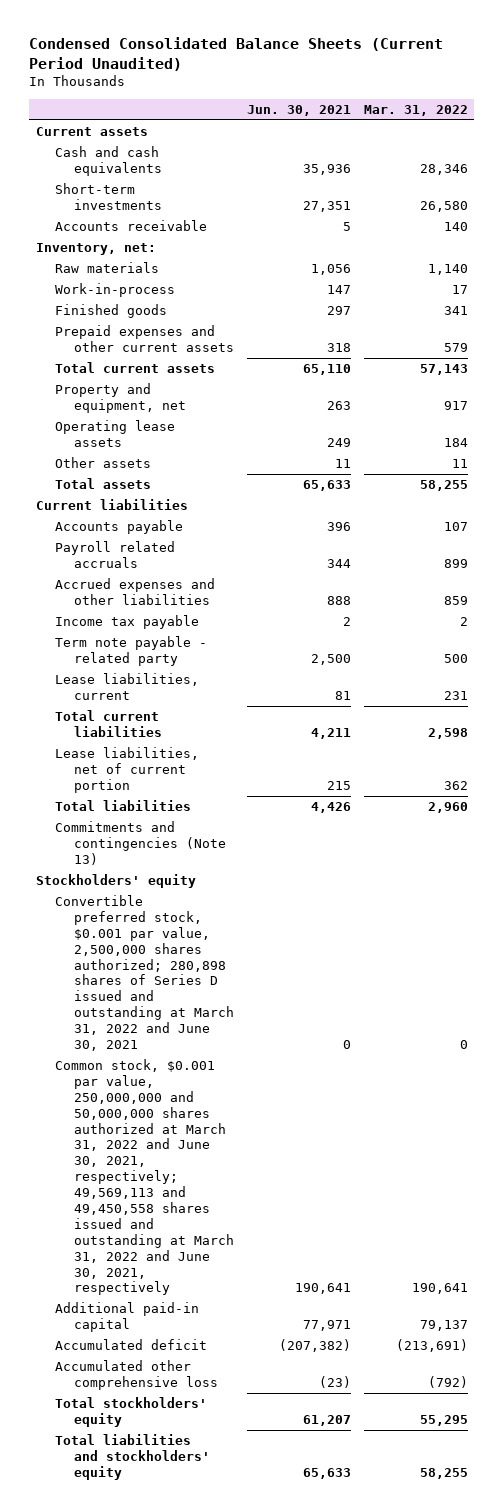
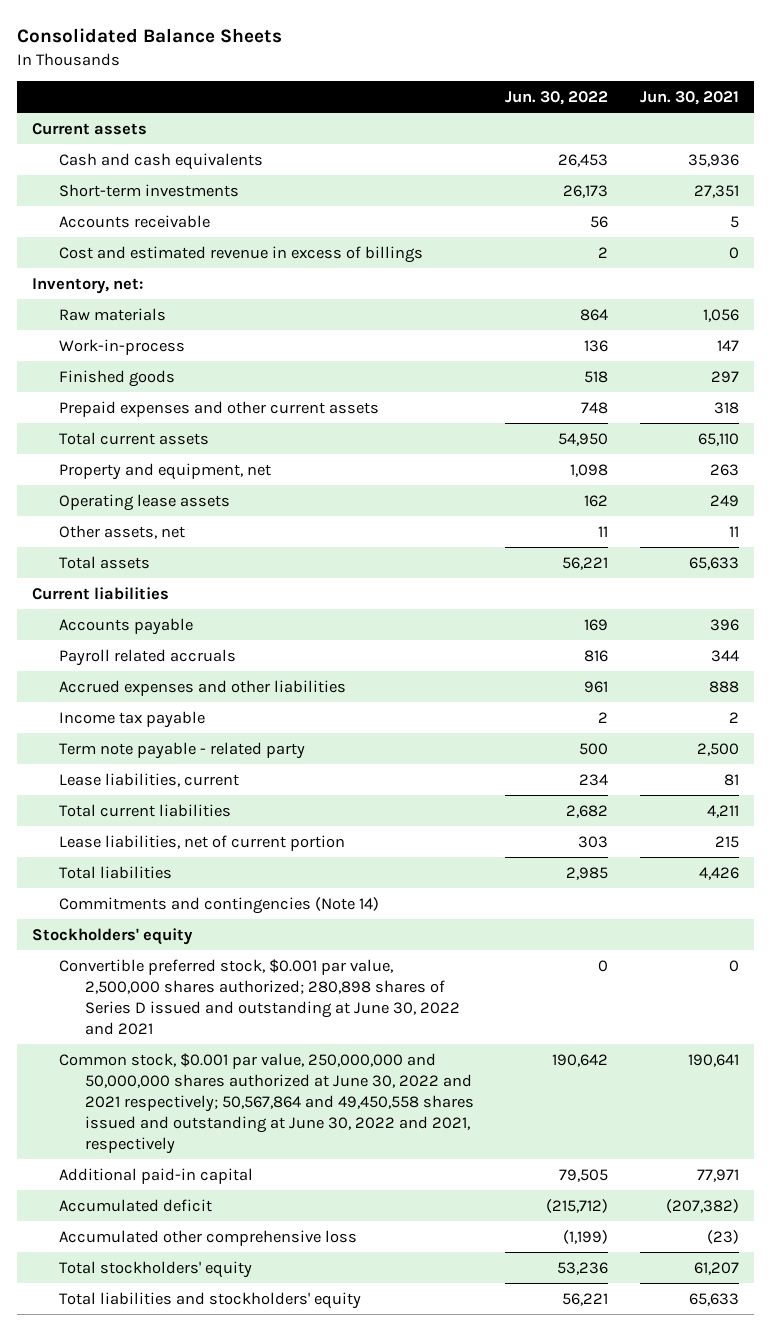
[29,36,444,71] Condensed Consolidated Balance Sheets (Current Period Unaudited) -> [16,28,282,44] Consolidated Balance Sheets
[363,105,468,117] Mar. 31, 2022 -> none
none -> [505,91,609,106] Jun. 30, 2022
none -> [58,245,423,263] Cost and estimated revenue in excess of billings
[54,457,151,469] Other assets -> [58,524,185,539] Other assets, net
[54,821,226,865] Commitments and contingencies (Note 13) -> [58,896,379,914] Commitments and contingencies (Note 14)
[54,895,234,1051] Convertible preferred stock, $0.001 par value, 2,500,000 shares authorized; 280,898 shares of Series D issued and outstanding at March 31, 2022 and June 30, 2021 -> [58,958,460,1035] Convertible preferred stock, $0.001 par value, 2,500,000 shares authorized; 280,898 shares of Series D issued and outstanding at June 30, 2022 and 2021
[54,1059,234,1296] Common stock, $0.001 par value, 250,000,000 and 50,000,000 shares authorized at March 31, 2022 and June 30, 2021, respectively; 49,569,113 and 49,450,558 shares issued and outstanding at March 31, 2022 and June 30, 2021, respectively -> [58,1052,474,1154] Common stock, $0.001 par value, 250,000,000 and 50,000,000 shares authorized at June 30, 2022 and 2021 respectively; 50,567,864 and 49,450,558 shares issued and outstanding at June 30, 2022 and 2021, respectively

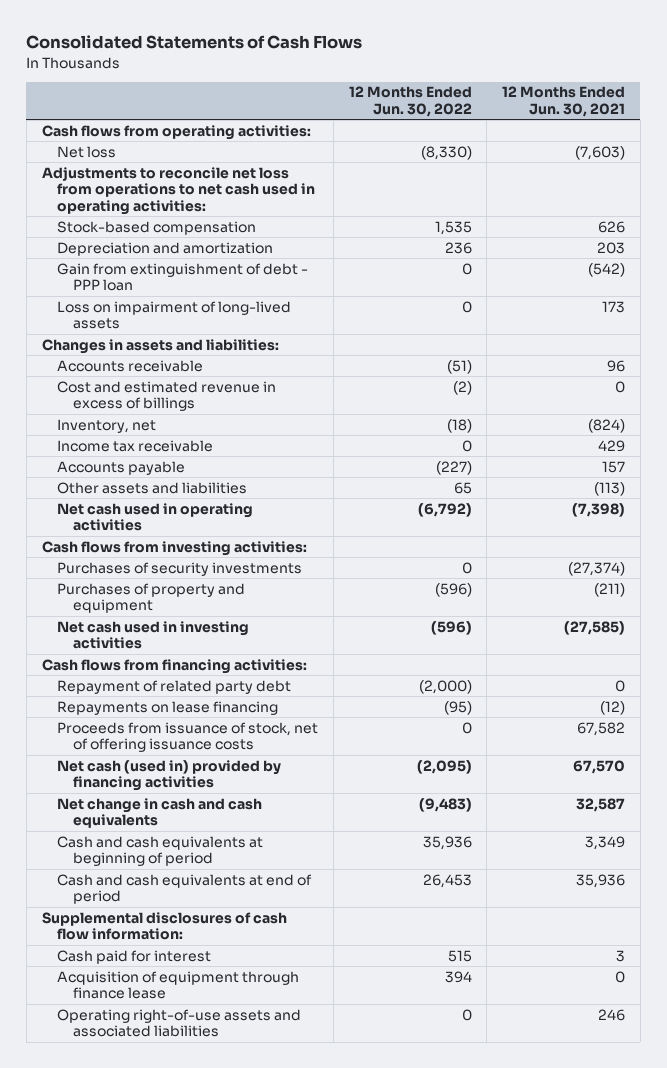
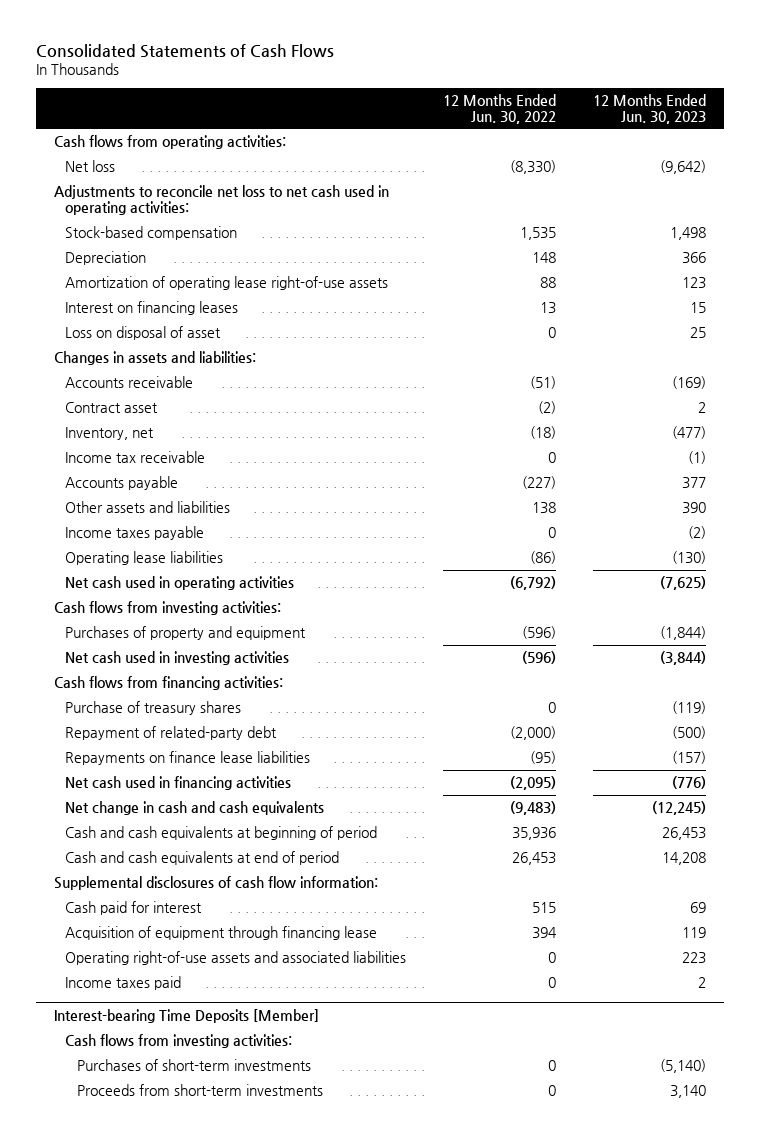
[502,86,626,118] 12 Months Ended Jun. 30, 2021 -> none
none -> [592,93,706,124] 12 Months Ended Jun. 30, 2023
[41,166,316,215] Adjustments to reconcile net loss from operations to net cash used in operating activities: -> [54,184,390,215] Adjustments to reconcile net loss to net cash used in operating activities:
[57,241,274,256] Depreciation and amortization -> none
[57,262,309,292] Gain from extinguishment of debt - PPP loan -> none
none -> [65,250,147,265] Depreciation
none -> [65,275,389,290] Amortization of operating lease right-of-use assets
none -> [65,300,239,315] Interest on financing leases
[57,300,292,330] Loss on impairment of long-lived assets -> [65,325,222,340] Loss on disposal of asset
[57,380,277,412] Cost and estimated revenue in excess of billings -> [65,401,159,413] Contract asset
[453,481,472,494] 65 -> [532,501,557,514] 138
none -> [65,525,205,540] Income taxes payable
none -> [65,550,224,565] Operating lease liabilities
[57,561,303,576] Purchases of security investments -> none
[57,721,319,753] Proceeds from issuance of stock, net of offering issuance costs -> none
none -> [65,700,242,715] Purchase of treasury shares
[57,679,292,694] Repayment of related party debt -> [65,725,278,740] Repayment of related-party debt
[57,700,279,715] Repayments on lease financing -> [65,750,311,765] Repayments on finance lease liabilities
[57,759,282,792] Net cash (used in) provided by financing activities -> [65,775,292,790] Net cash used in financing activities
[57,970,300,1000] Acquisition of equipment through finance lease -> [65,925,378,940] Acquisition of equipment through financing lease
none -> [65,975,182,990] Income taxes paid
none -> [54,1008,320,1023] Interest-bearing Time Deposits [Member]
none -> [65,1033,293,1048] Cash flows from investing activities:
none -> [76,1058,311,1071] Purchases of short-term investments
none -> [76,1083,323,1096] Proceeds from short-term investments

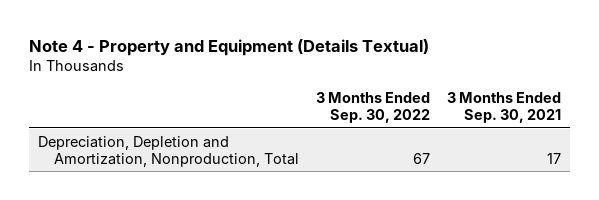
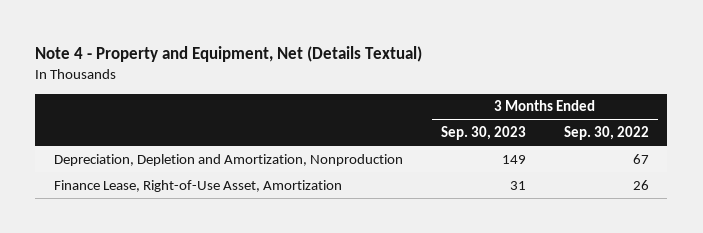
[29,38,430,56] Note 4 - Property and Equipment (Details Textual) -> [35,45,423,62] Note 4 - Property and Equipment, Net (Details Textual)
[447,92,562,124] 3 Months Ended Sep. 30, 2021 -> none
none -> [440,126,526,141] Sep. 30, 2023
[38,135,299,167] Depreciation, Depletion and Amortization, Nonproduction, Total -> [54,153,404,166] Depreciation, Depletion and Amortization, Nonproduction
none -> [54,179,343,192] Finance Lease, Right-of-Use Asset, Amortization

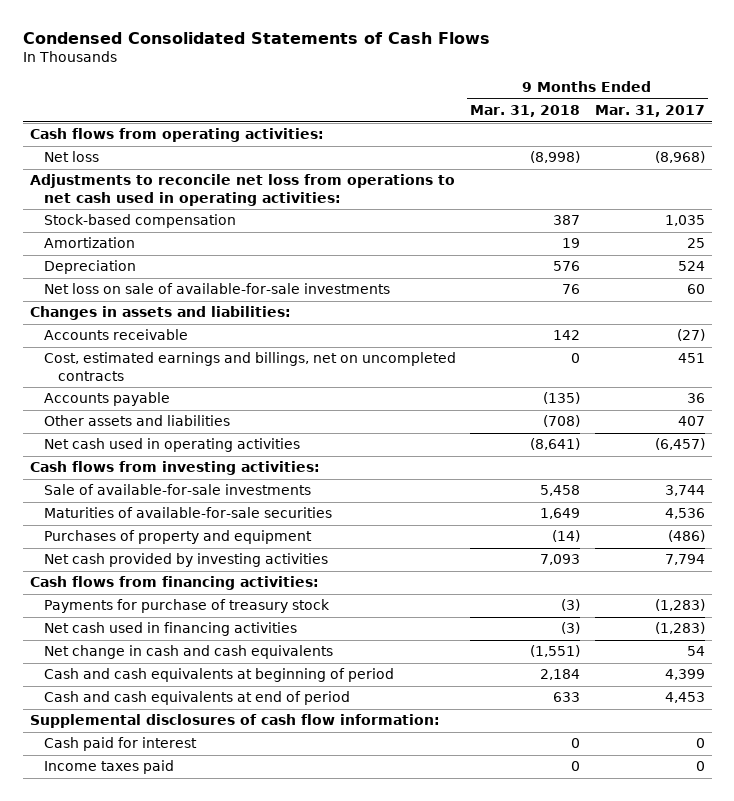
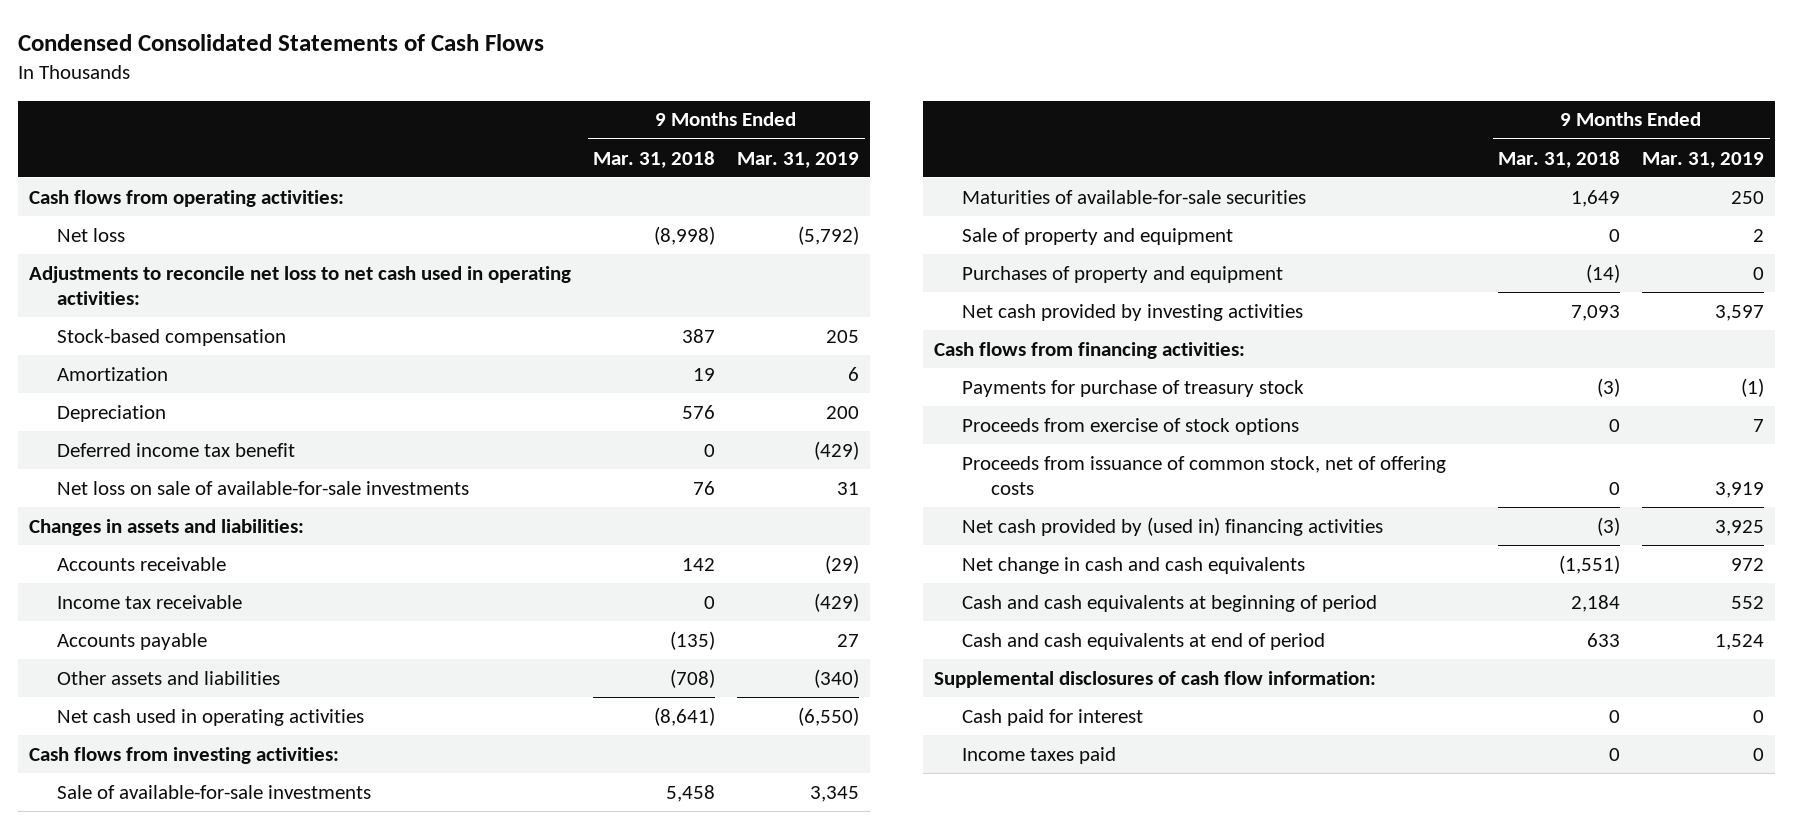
[594,105,705,118] Mar. 31, 2017 -> none
none -> [737,151,860,168] Mar. 31, 2019
[29,174,455,206] Adjustments to reconcile net loss from operations to net cash used in operating activities: -> [29,265,572,305] Adjustments to reconcile net loss to net cash used in operating activities:
none -> [57,442,296,457] Deferred income tax benefit
[43,352,456,381] Cost, estimated earnings and billings, net on uncompleted contracts -> none
none -> [57,594,243,609] Income tax receivable
none -> [962,227,1234,245] Sale of property and equipment
none -> [962,417,1300,435] Proceeds from exercise of stock options
none -> [962,455,1447,495] Proceeds from issuance of common stock, net of offering costs
[43,622,297,637] Net cash used in financing activities -> [962,516,1384,536] Net cash provided by (used in) financing activities

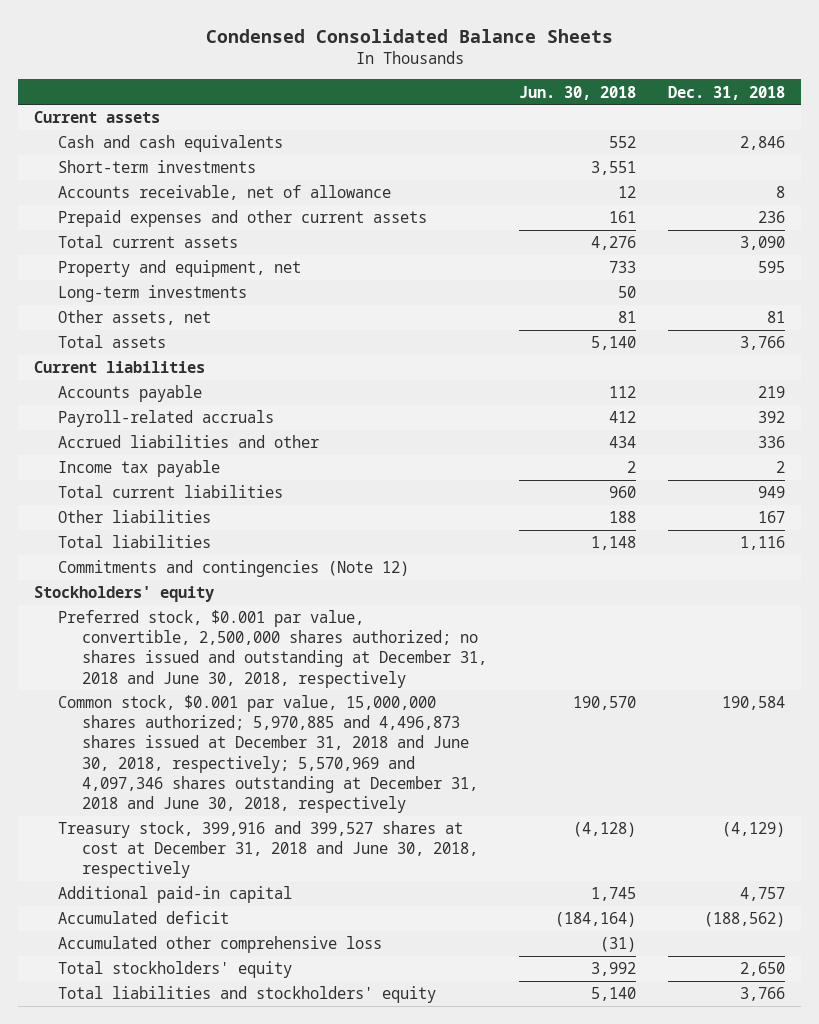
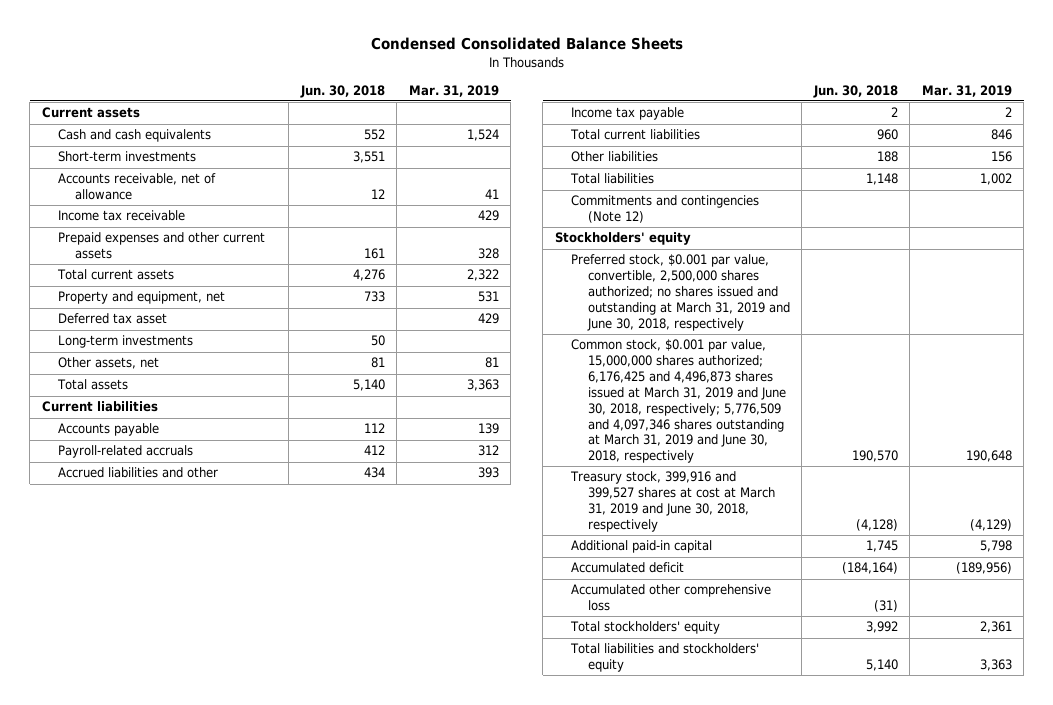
[667,85,785,100] Dec. 31, 2018 -> none
none -> [408,84,499,97] Mar. 31, 2019
none -> [58,210,186,222] Income tax receivable
none -> [58,313,168,325] Deferred tax asset
[58,610,488,688] Preferred stock, $0.001 par value, convertible, 2,500,000 shares authorized; no shares issued and outstanding at December 31, 2018 and June 30, 2018, respectively -> [571,254,790,331] Preferred stock, $0.001 par value, convertible, 2,500,000 shares authorized; no shares issued and outstanding at March 31, 2019 and June 30, 2018, respectively
[58,695,479,814] Common stock, $0.001 par value, 15,000,000 shares authorized; 5,970,885 and 4,496,873 shares issued at December 31, 2018 and June 30, 2018, respectively; 5,570,969 and 4,097,346 shares outstanding at December 31, 2018 and June 30, 2018, respectively -> [571,339,786,464] Common stock, $0.001 par value, 15,000,000 shares authorized; 6,176,425 and 4,496,873 shares issued at March 31, 2019 and June 30, 2018, respectively; 5,776,509 and 4,097,346 shares outstanding at March 31, 2019 and June 30, 2018, respectively
[58,821,479,879] Treasury stock, 399,916 and 399,527 shares at cost at December 31, 2018 and June 30, 2018, respectively -> [570,471,775,532] Treasury stock, 399,916 and 399,527 shares at cost at March 31, 2019 and June 30, 2018, respectively

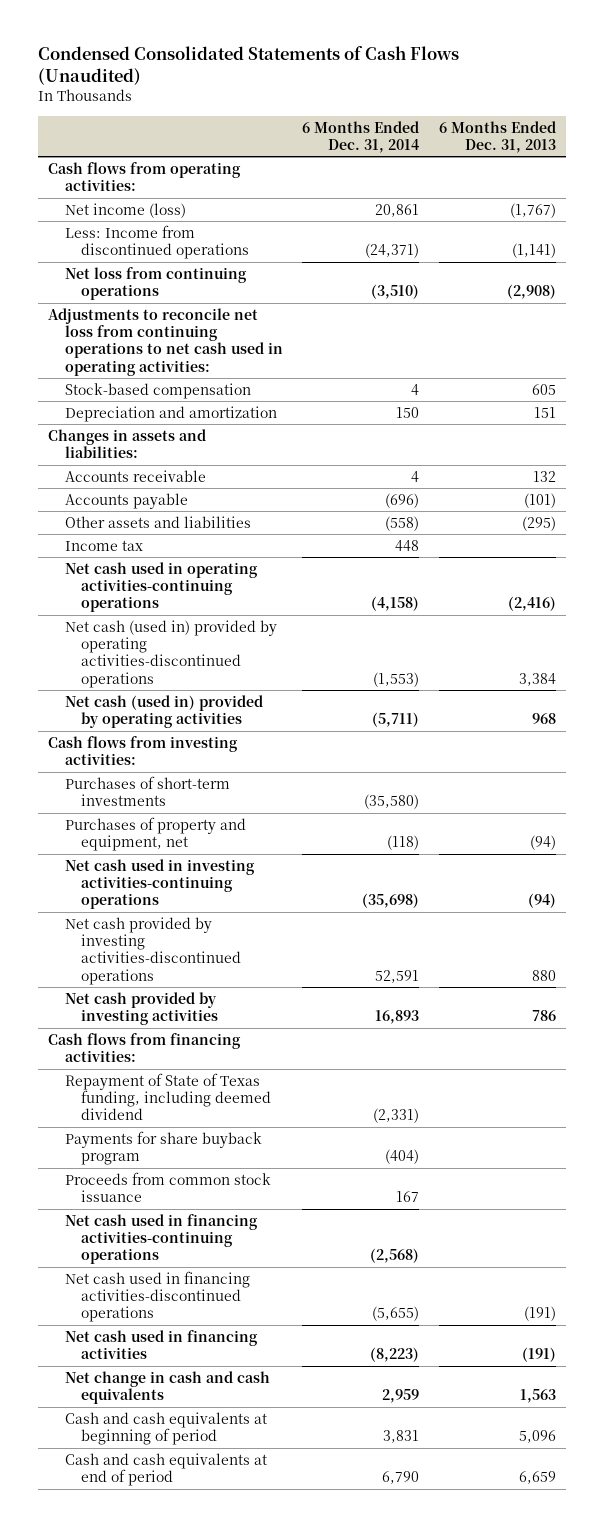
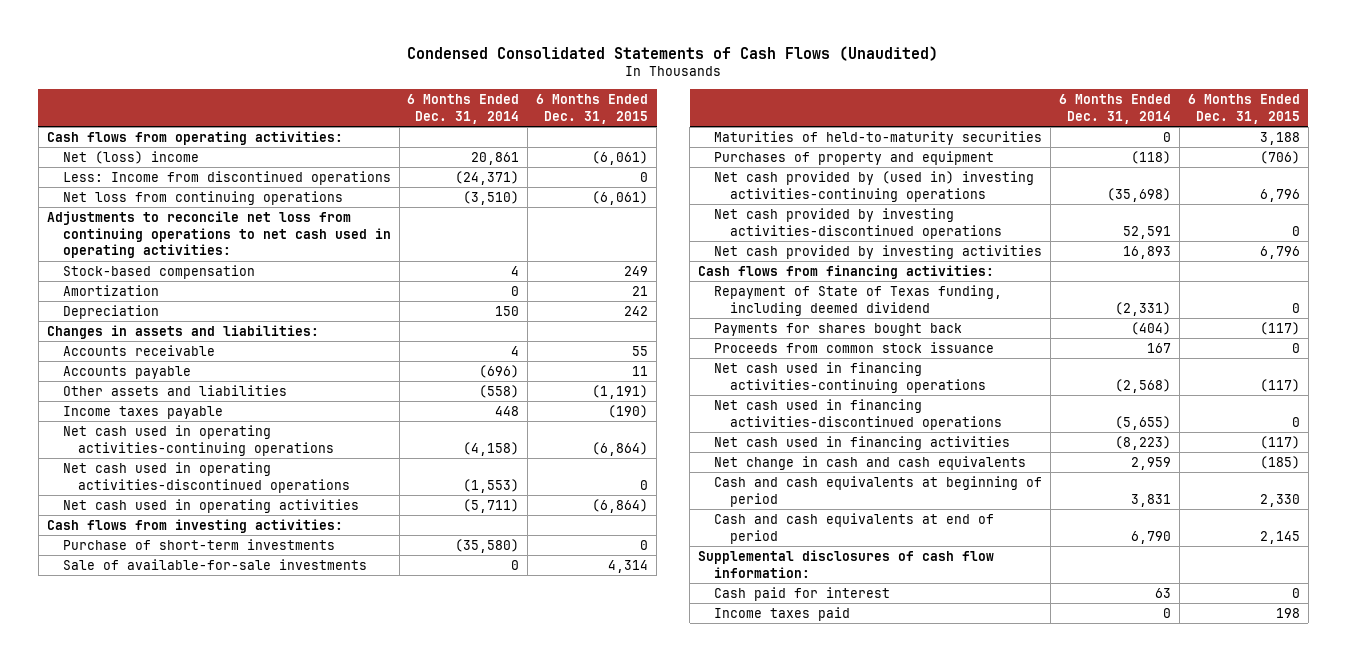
[439,120,557,153] 6 Months Ended Dec. 31, 2013 -> none
none -> [536,94,649,125] 6 Months Ended Dec. 31, 2015
[64,202,186,218] Net income (loss) -> [62,150,199,164] Net (loss) income
[64,405,277,422] Depreciation and amortization -> none
none -> [62,284,159,296] Amortization
none -> [62,304,159,319] Depreciation
[64,539,143,551] Income tax -> [62,405,223,419] Income taxes payable
[64,619,277,688] Net cash (used in) provided by operating activities-discontinued operations -> [62,461,351,493] Net cash used in operating activities-discontinued operations
[64,694,263,729] Net cash (used in) provided by operating activities -> [62,498,359,513] Net cash used in operating activities
[64,775,230,807] Purchases of short-term investments -> [62,538,335,550] Purchase of short-term investments
none -> [62,558,367,570] Sale of available-for-sale investments
none -> [713,130,1042,145] Maturities of held-to-maturity securities
[64,816,246,852] Purchases of property and equipment, net -> [713,150,994,165] Purchases of property and equipment
[64,858,255,910] Net cash used in investing activities-continuing operations -> [713,170,1034,202] Net cash provided by (used in) investing activities-continuing operations
[64,1130,262,1166] Payments for share buyback program -> [713,322,962,336] Payments for shares bought back
none -> [697,549,994,578] Supplemental disclosures of cash flow information:
none -> [713,586,890,601] Cash paid for interest
none -> [713,606,850,621] Income taxes paid

